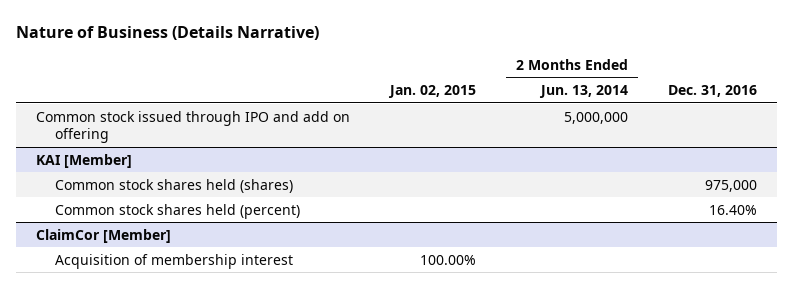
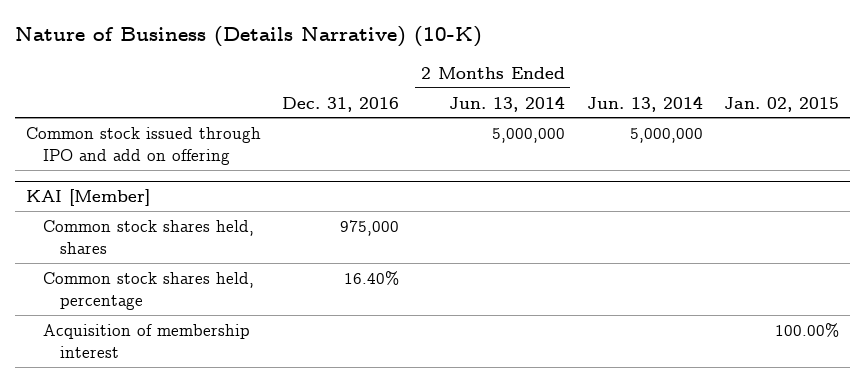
[16,25,320,40] Nature of Business (Details Narrative) -> [14,26,482,48] Nature of Business (Details Narrative) (10-K)
none -> [586,95,703,112] Jun. 13, 2014
[36,228,172,243] ClaimCor [Member] -> none
[54,253,293,269] Acquisition of membership interest -> none
[54,178,293,193] Common stock shares held (shares) -> [42,219,254,254] Common stock shares held, shares
[54,203,300,219] Common stock shares held (percent) -> [42,271,254,310] Common stock shares held, percentage
none -> [42,323,250,358] Acquisition of membership interest

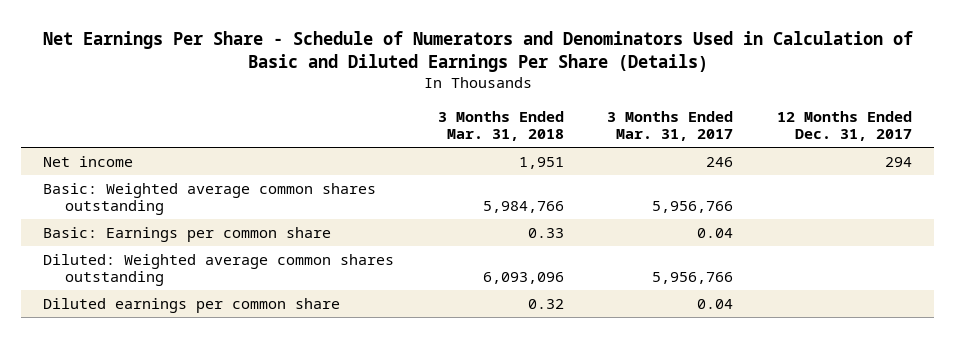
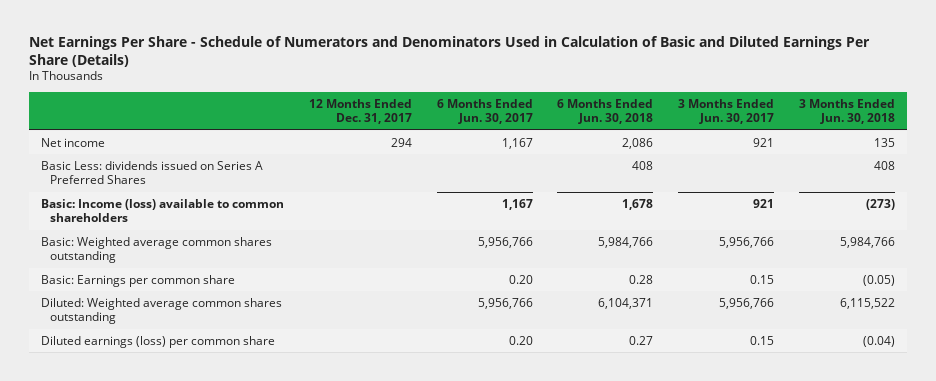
[437,110,564,142] 3 Months Ended Mar. 31, 2018 -> none
[607,110,734,142] 3 Months Ended Mar. 31, 2017 -> none
none -> [436,98,533,125] 6 Months Ended Jun. 30, 2017
none -> [557,98,654,125] 6 Months Ended Jun. 30, 2018
none -> [678,98,775,125] 3 Months Ended Jun. 30, 2017
none -> [798,98,895,125] 3 Months Ended Jun. 30, 2018
none -> [41,160,264,185] Basic Less: dividends issued on Series A Preferred Shares
none -> [41,198,285,223] Basic: Income (loss) available to common shareholders
[43,297,341,313] Diluted earnings per common share -> [41,335,276,348] Diluted earnings (loss) per common share

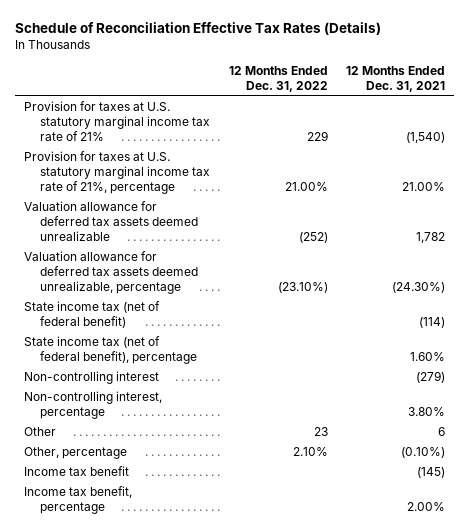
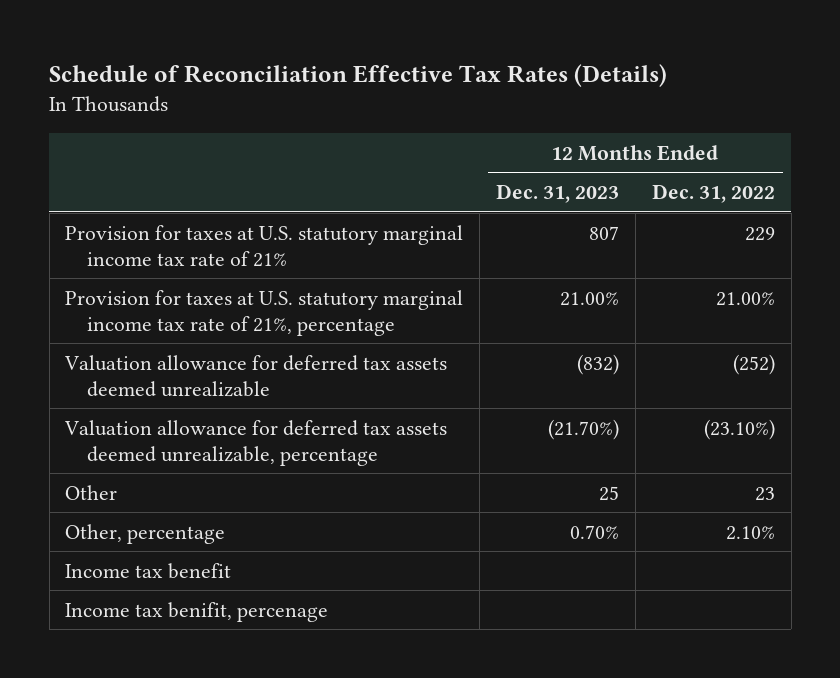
[346,66,446,93] 12 Months Ended Dec. 31, 2021 -> none
none -> [496,184,620,204] Dec. 31, 2023
[24,301,161,329] State income tax (net of federal benefit) -> none
[24,336,198,365] State income tax (net of federal benefit), percentage -> none
[24,371,160,385] Non-controlling interest -> none
[24,391,163,420] Non-controlling interest, percentage -> none
[24,486,133,515] Income tax benefit, percentage -> [65,601,329,622] Income tax benifit, percenage

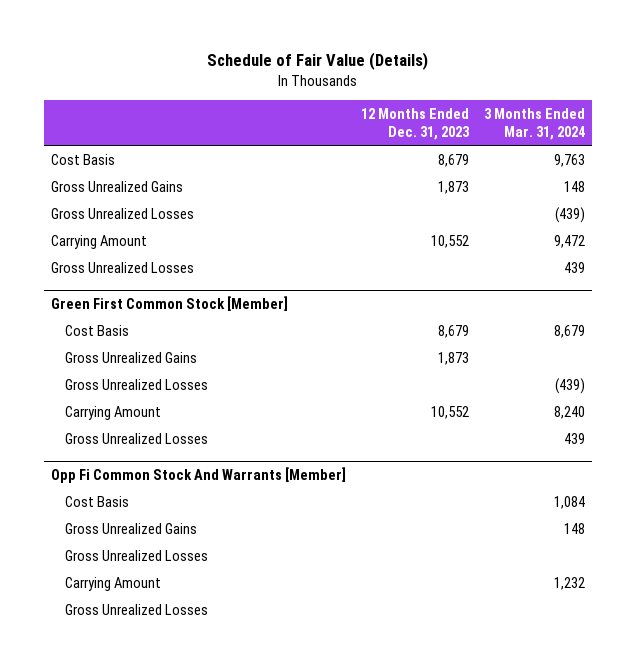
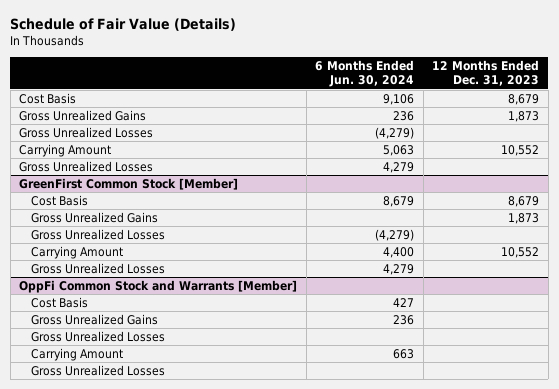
[483,107,585,140] 3 Months Ended Mar. 31, 2024 -> none
none -> [315,60,415,88] 6 Months Ended Jun. 30, 2024
[51,295,289,311] Green First Common Stock [Member] -> [19,178,239,191] GreenFirst Common Stock [Member]
[51,466,347,483] Opp Fi Common Stock And Warrants [Member] -> [19,280,298,294] OppFi Common Stock and Warrants [Member]

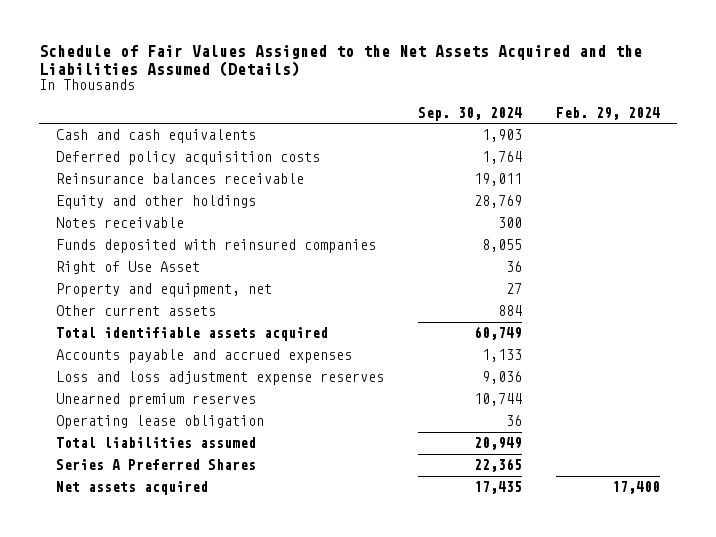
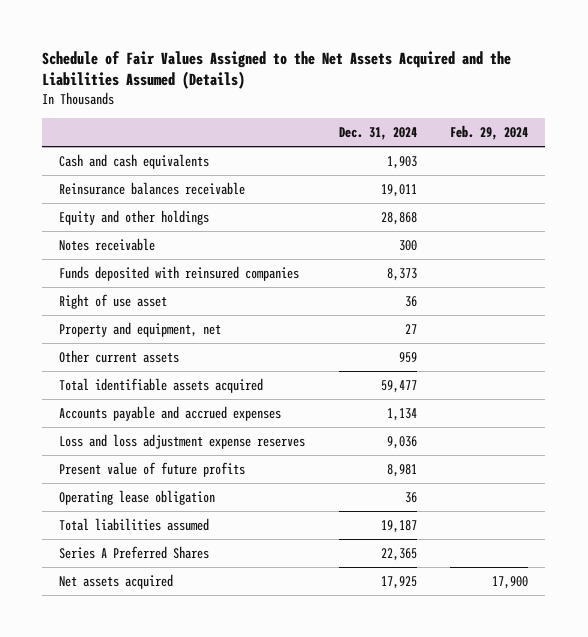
[417,106,522,121] Sep. 30, 2024 -> none
none -> [338,127,417,141] Dec. 31, 2024
[55,151,320,166] Deferred policy acquisition costs -> none
[55,261,200,275] Right of Use Asset -> [59,293,168,309] Right of use asset
[55,393,256,408] Unearned premium reserves -> none
none -> [59,461,246,477] Present value of future profits
[611,481,660,495] 17,400 -> [492,575,529,589] 17,900

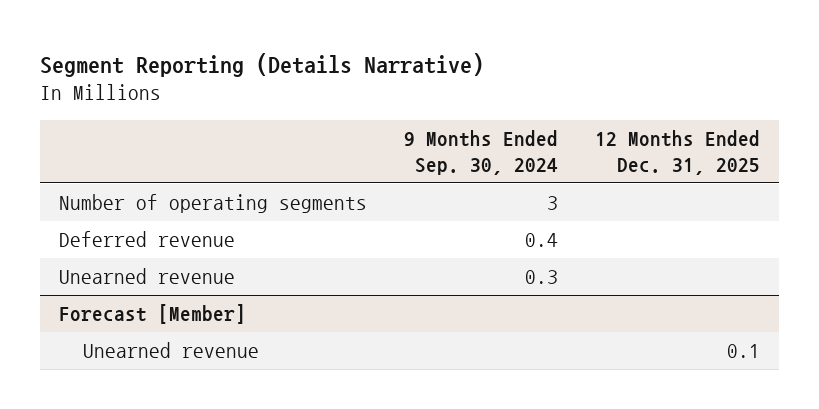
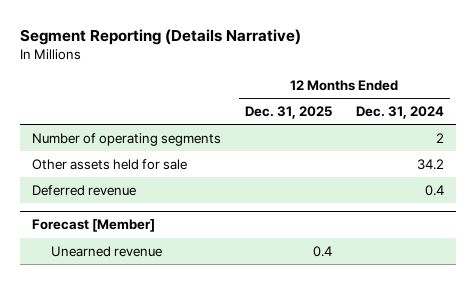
[403,129,558,176] 9 Months Ended Sep. 30, 2024 -> none
none -> [355,106,444,120] Dec. 31, 2024
none -> [31,158,187,170] Other assets held for sale
[58,267,235,284] Unearned revenue -> none
[727,343,761,358] 0.1 -> [312,245,332,257] 0.4

